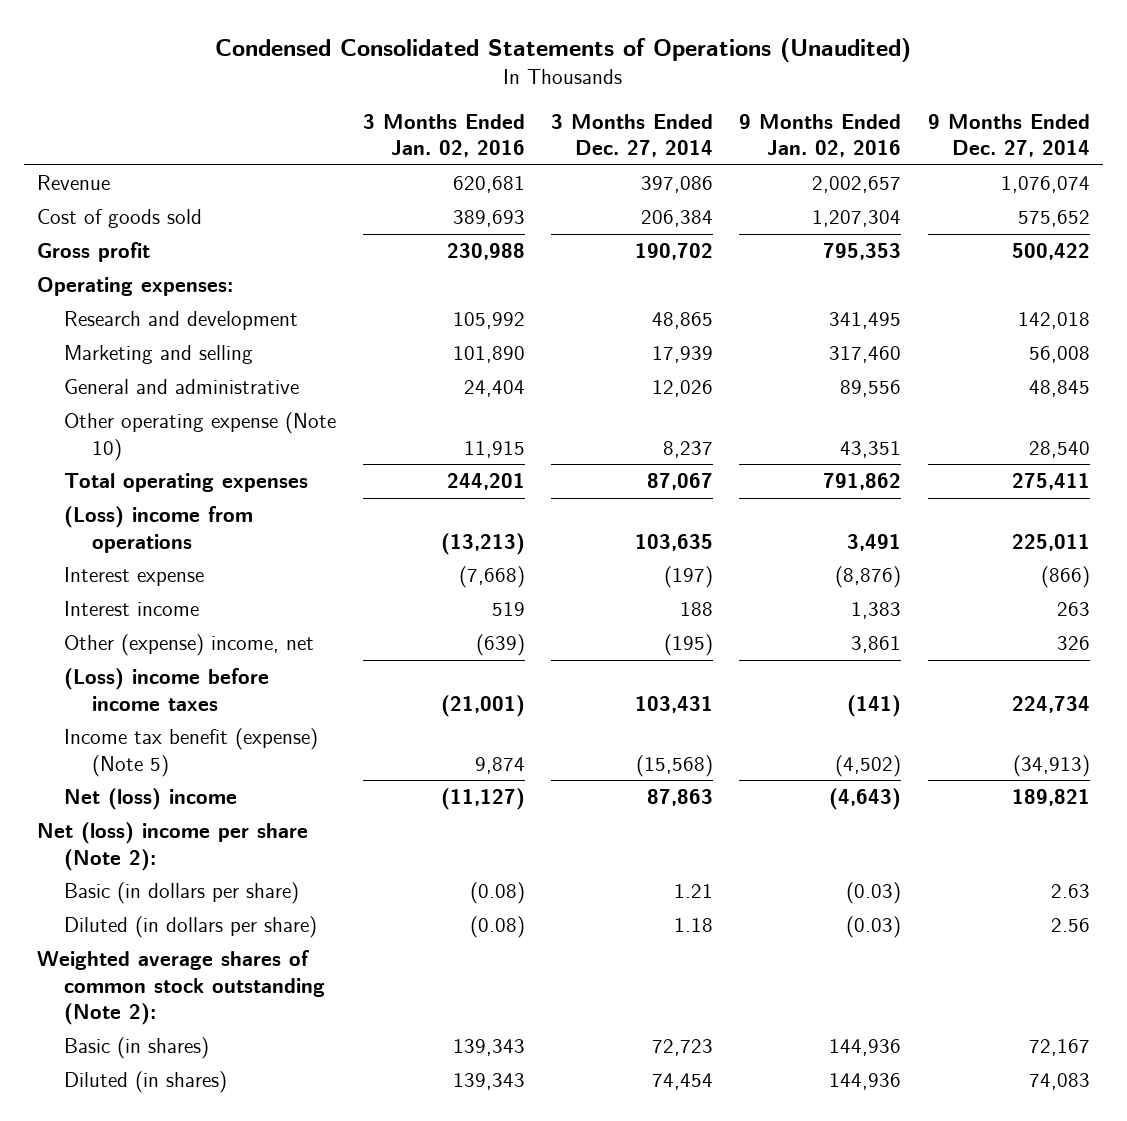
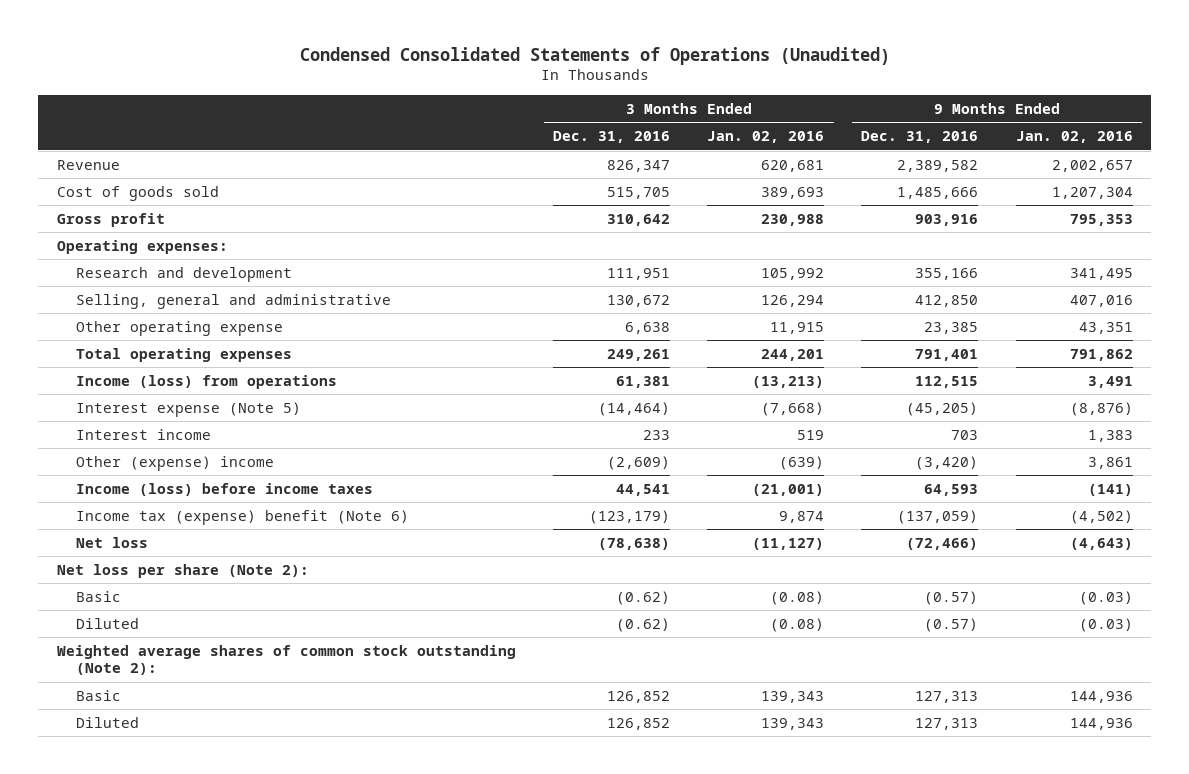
[551,113,714,158] 3 Months Ended Dec. 27, 2014 -> none
[927,113,1090,158] 9 Months Ended Dec. 27, 2014 -> none
none -> [552,131,670,144] Dec. 31, 2016
none -> [861,131,979,144] Dec. 31, 2016
[64,345,254,365] Marketing and selling -> none
[64,379,300,395] General and administrative -> [76,293,392,309] Selling, general and administrative
[463,380,525,398] 24,404 -> [761,294,825,307] 126,294
[840,380,902,398] 89,556 -> [1069,294,1133,307] 407,016
[64,412,337,461] Other operating expense (Note 10) -> [76,320,284,336] Other operating expense
[64,506,254,553] (Loss) income from operations -> [76,374,338,389] Income (loss) from operations
[64,567,205,587] Interest expense -> [76,401,302,417] Interest expense (Note 5)
[64,634,315,657] Other (expense) income, net -> [76,455,275,471] Other (expense) income
[64,668,270,711] (Loss) income before income taxes -> [76,482,374,496] Income (loss) before income taxes
[64,728,319,777] Income tax benefit (expense) (Note 5) -> [76,509,410,525] Income tax (expense) benefit (Note 6)
[64,788,238,811] Net (loss) income -> [76,536,149,548] Net loss
[36,822,308,871] Net (loss) income per share (Note 2): -> [56,563,309,578] Net loss per share (Note 2):
[64,882,300,905] Basic (in dollars per share) -> [76,590,122,602] Basic
[64,916,318,939] Diluted (in dollars per share) -> [76,617,140,629] Diluted
[64,1037,210,1060] Basic (in shares) -> [76,689,122,701] Basic
[64,1071,228,1094] Diluted (in shares) -> [76,716,140,728] Diluted

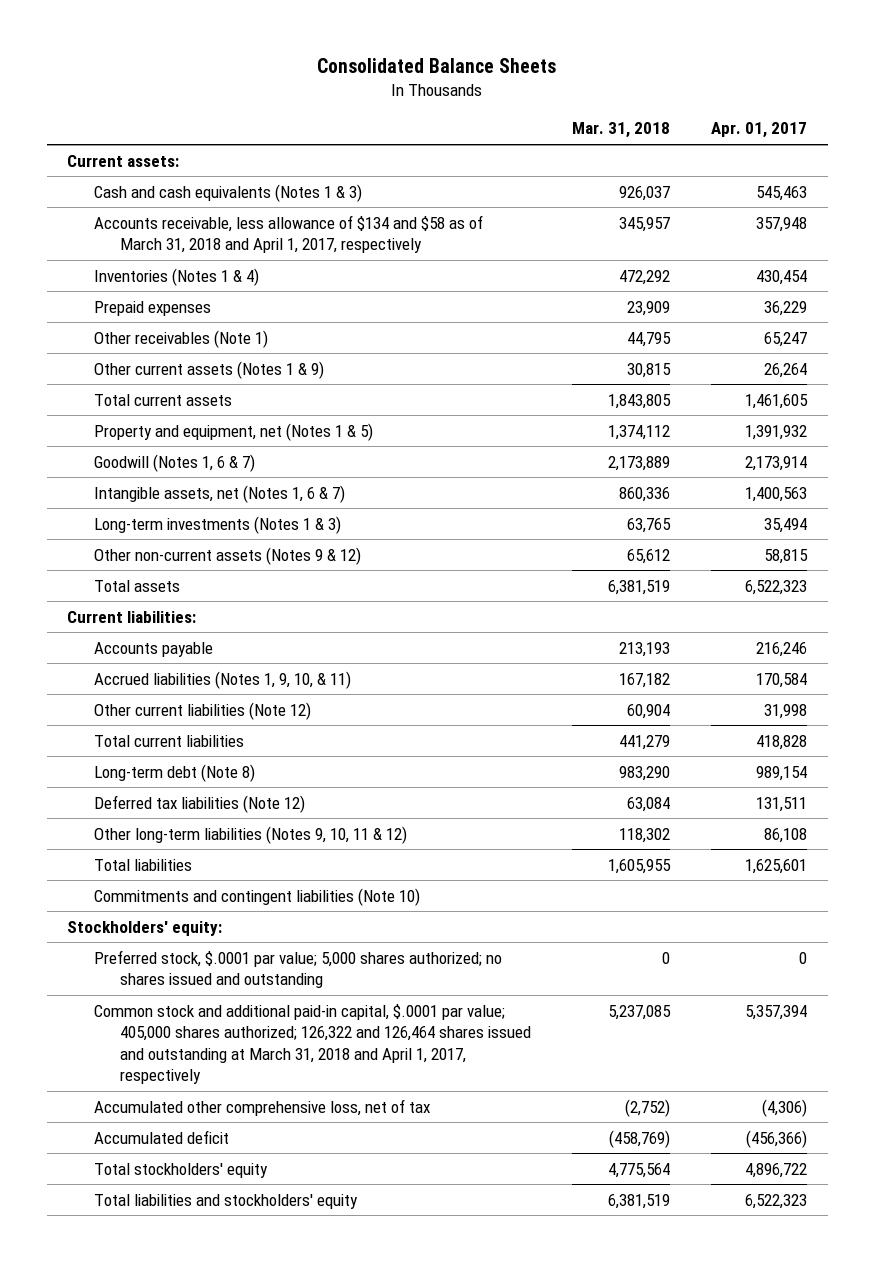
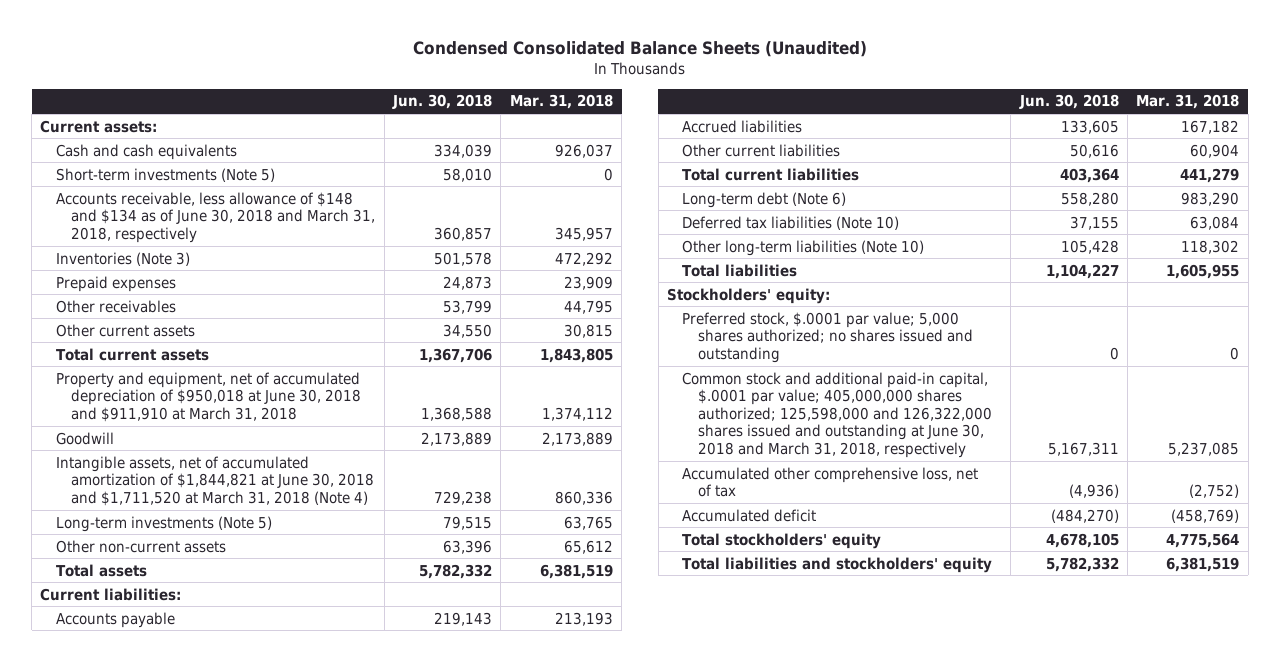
[317,58,557,74] Consolidated Balance Sheets -> [412,41,867,58] Condensed Consolidated Balance Sheets (Unaudited)
[711,122,808,139] Apr. 01, 2017 -> none
none -> [391,94,492,110] Jun. 30, 2018
[93,183,362,202] Cash and cash equivalents (Notes 1 & 3) -> [55,143,237,160] Cash and cash equivalents
none -> [55,167,275,182] Short-term investments (Note 5)
[93,214,483,254] Accounts receivable, less allowance of $134 and $58 as of March 31, 2018 and April 1, 2017, respectively -> [55,191,376,243] Accounts receivable, less allowance of $148 and $134 as of June 30, 2018 and March 31, 2018, respectively
[93,267,259,286] Inventories (Notes 1 & 4) -> [55,251,190,266] Inventories (Note 3)
[93,329,268,348] Other receivables (Note 1) -> [55,299,176,313] Other receivables
[93,360,324,379] Other current assets (Notes 1 & 9) -> [55,323,195,337] Other current assets
[93,422,373,441] Property and equipment, net (Notes 1 & 5) -> [55,371,362,422] Property and equipment, net of accumulated depreciation of $950,018 at June 30, 2018 and $911,910 at March 31, 2018
[93,453,255,472] Goodwill (Notes 1, 6 & 7) -> [55,431,114,445] Goodwill
[93,484,345,503] Intangible assets, net (Notes 1, 6 & 7) -> [55,455,375,506] Intangible assets, net of accumulated amortization of $1,844,821 at June 30, 2018 and $1,711,520 at March 31, 2018 (Note 4)
[93,515,341,534] Long-term investments (Notes 1 & 3) -> [55,515,272,532] Long-term investments (Note 5)
[93,546,361,565] Other non-current assets (Notes 9 & 12) -> [55,539,226,553] Other non-current assets
[93,670,351,689] Accrued liabilities (Notes 1, 9, 10, & 11) -> [682,119,803,133] Accrued liabilities
[93,701,311,720] Other current liabilities (Note 12) -> [682,143,841,157] Other current liabilities
[93,763,255,782] Long-term debt (Note 8) -> [682,191,847,208] Long-term debt (Note 6)
[93,794,305,813] Deferred tax liabilities (Note 12) -> [682,215,900,230] Deferred tax liabilities (Note 10)
[93,825,407,844] Other long-term liabilities (Notes 9, 10, 11 & 12) -> [682,239,925,256] Other long-term liabilities (Note 10)
[93,887,420,906] Commitments and contingent liabilities (Note 10) -> none
[93,1003,531,1085] Common stock and additional paid-in capital, $.0001 par value; 405,000 shares authorized; 126,322 and 126,464 shares issued and outstanding at March 31, 2018 and April 1, 2017, respectively -> [682,371,992,458] Common stock and additional paid-in capital, $.0001 par value; 405,000,000 shares authorized; 125,598,000 and 126,322,000 shares issued and outstanding at June 30, 2018 and March 31, 2018, respectively

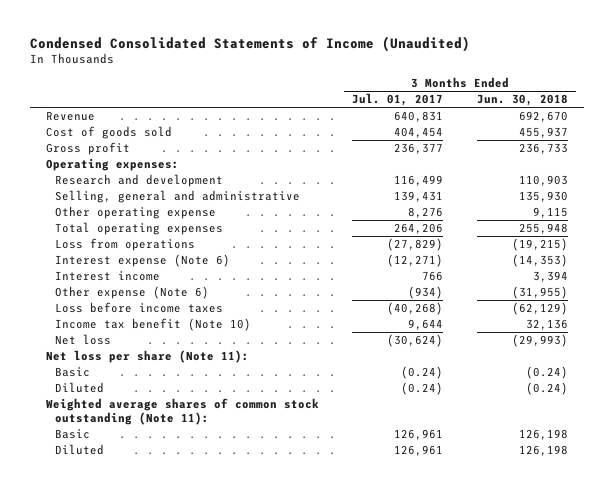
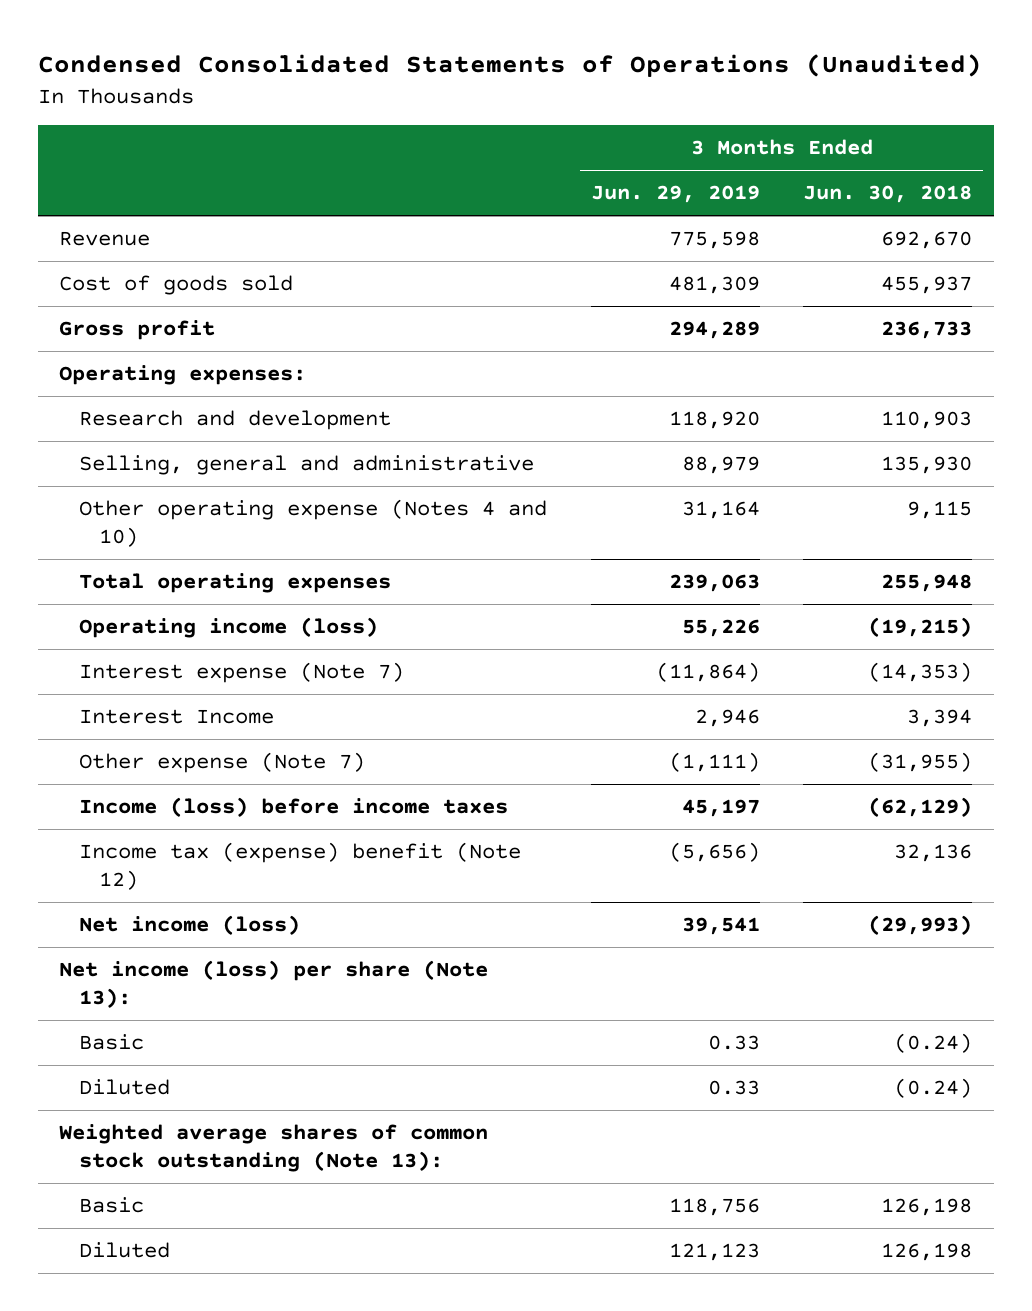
[29,35,470,52] Condensed Consolidated Statements of Income (Unaudited) -> [37,54,982,78] Condensed Consolidated Statements of Operations (Unaudited)
[352,93,444,107] Jul. 01, 2017 -> none
none -> [590,185,760,204] Jun. 29, 2019
[54,206,216,220] Other operating expense -> [79,499,548,548] Other operating expense (Notes 4 and 10)
[54,238,195,252] Loss from operations -> [79,617,379,639] Operating income (loss)
[54,254,230,268] Interest expense (Note 6) -> [79,662,405,684] Interest expense (Note 7)
[54,271,160,282] Interest income -> [79,709,275,725] Interest Income
[54,286,209,300] Other expense (Note 6) -> [79,752,366,774] Other expense (Note 7)
[54,302,223,314] Loss before income taxes -> [79,797,509,818] Income (loss) before income taxes
[54,318,251,332] Income tax benefit (Note 10) -> [79,842,522,891] Income tax (expense) benefit (Note 12)
[54,334,111,346] Net loss -> [79,915,301,936] Net income (loss)
[46,350,250,364] Net loss per share (Note 11): -> [59,960,489,1009] Net income (loss) per share (Note 13):
[46,398,320,425] Weighted average shares of common stock outstanding (Note 11): -> [59,1124,489,1173] Weighted average shares of common stock outstanding (Note 13):

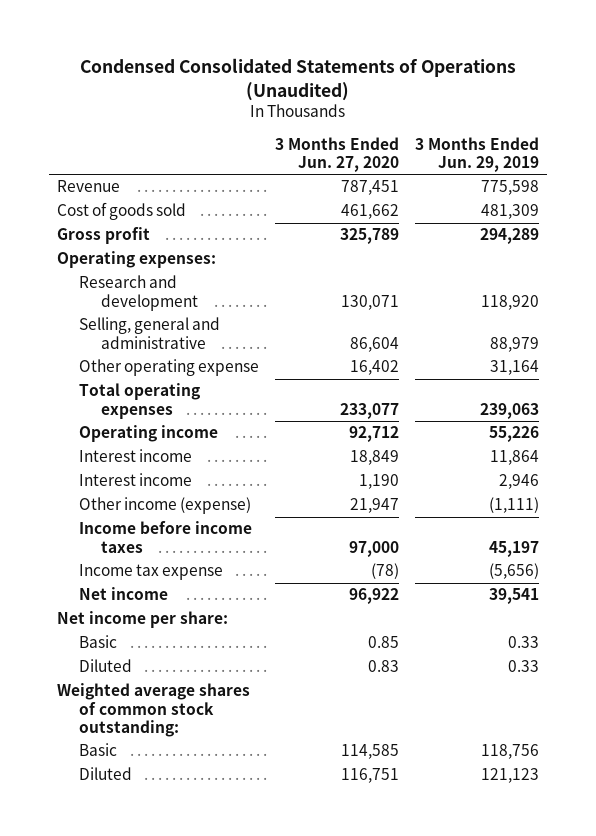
[803,185,973,204] Jun. 30, 2018 -> none
none -> [274,137,399,173] 3 Months Ended Jun. 27, 2020
[79,499,548,548] Other operating expense (Notes 4 and 10) -> [79,359,260,377] Other operating expense
[79,617,379,639] Operating income (loss) -> [79,425,219,443] Operating income
[79,662,405,684] Interest expense (Note 7) -> [79,449,193,463] Interest income
[655,662,760,683] (11,864) -> [489,450,539,466] 11,864
[79,709,275,725] Interest Income -> [79,473,193,487] Interest income
[79,752,366,774] Other expense (Note 7) -> [79,497,252,515] Other income (expense)
[79,797,509,818] Income (loss) before income taxes -> [79,521,253,553] Income before income taxes
[79,842,522,891] Income tax (expense) benefit (Note 12) -> [79,564,224,581] Income tax expense
[79,915,301,936] Net income (loss) -> [79,587,169,601] Net income
[59,960,489,1009] Net income (loss) per share (Note 13): -> [57,611,229,629] Net income per share:
[59,1124,489,1173] Weighted average shares of common stock outstanding (Note 13): -> [57,683,251,737] Weighted average shares of common stock outstanding:

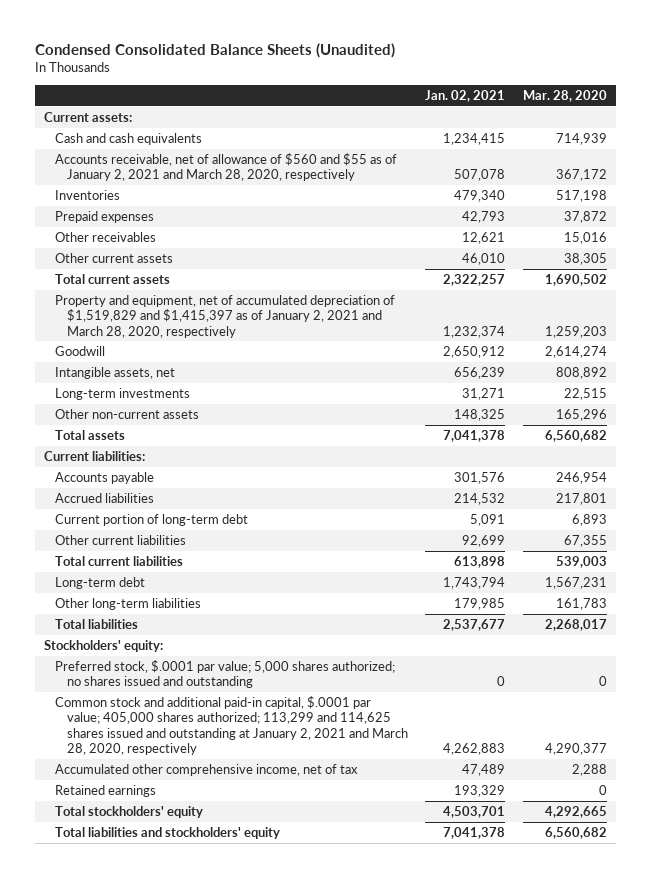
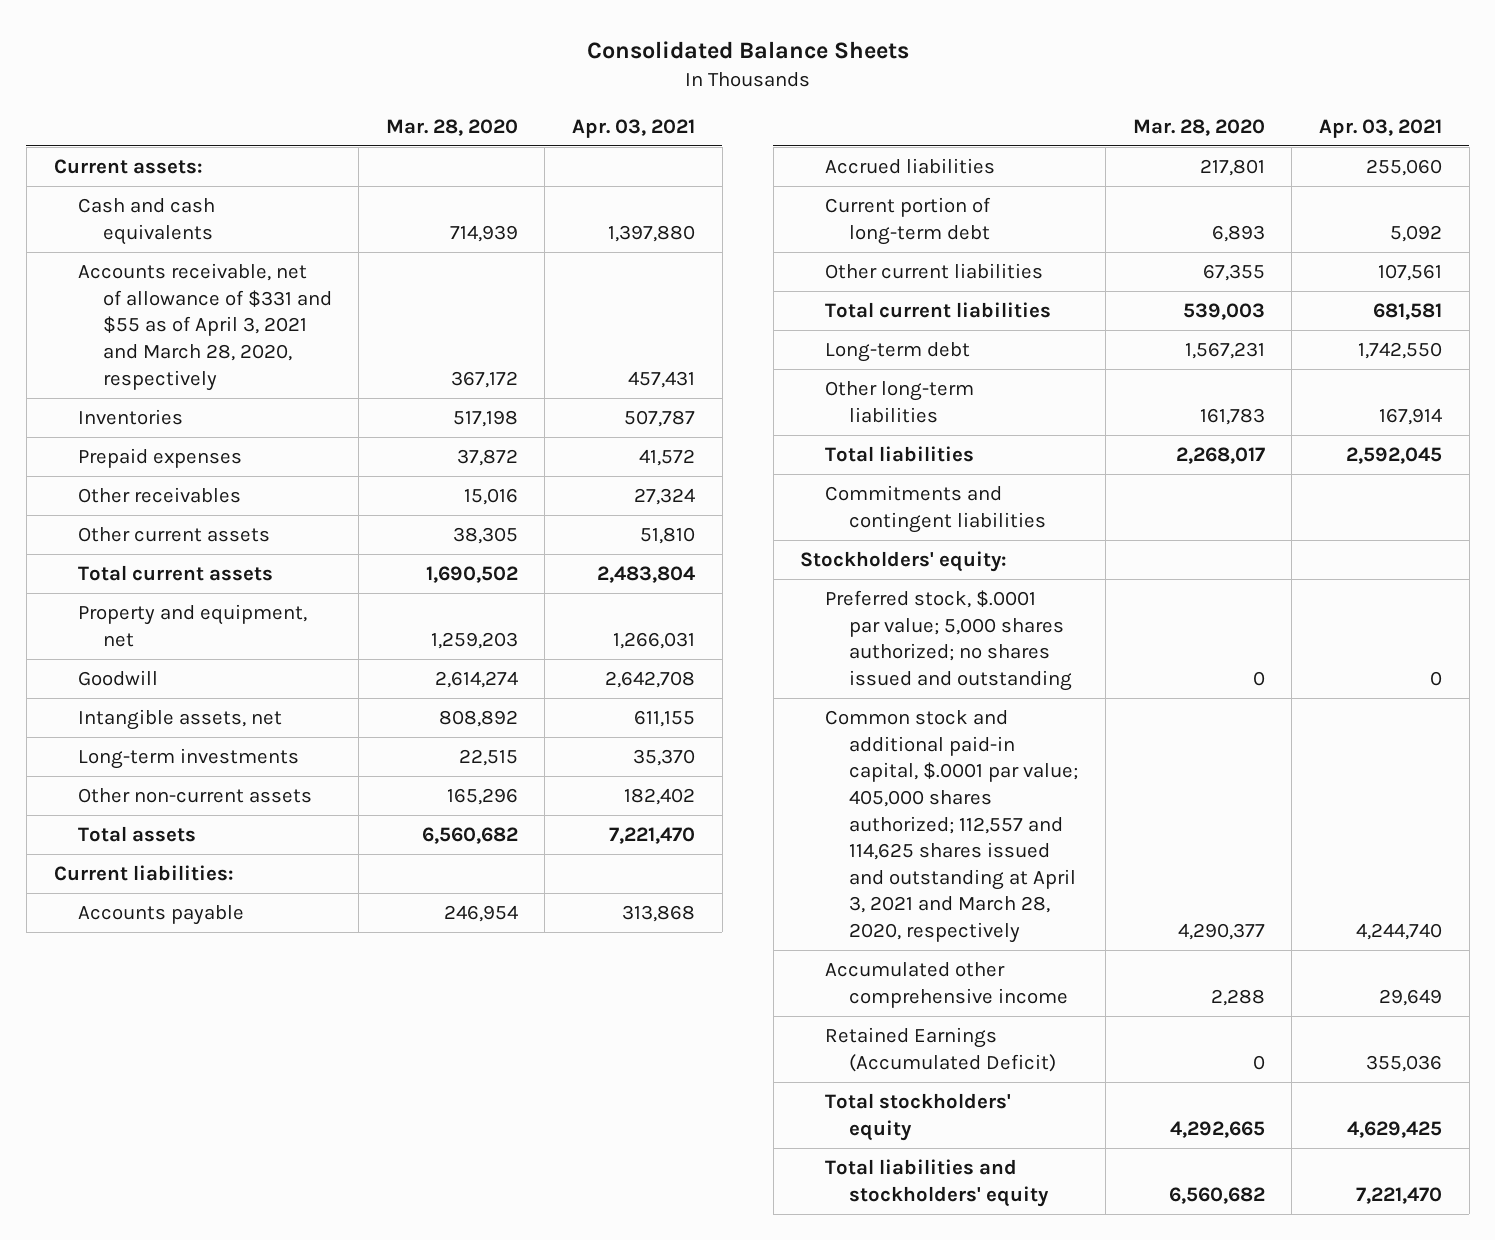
[35,43,396,59] Condensed Consolidated Balance Sheets (Unaudited) -> [586,41,909,60] Consolidated Balance Sheets
[425,90,506,103] Jan. 02, 2021 -> none
none -> [571,118,695,138] Apr. 03, 2021
[55,153,398,182] Accounts receivable, net of allowance of $560 and $55 as of January 2, 2021 and March 28, 2020, respectively -> [78,263,332,391] Accounts receivable, net of allowance of $331 and $55 as of April 3, 2021 and March 28, 2020, respectively
[55,295,396,338] Property and equipment, net of accumulated depreciation of $1,519,829 and $1,415,397 as of January 2, 2021 and March 28, 2020, respectively -> [78,604,308,647] Property and equipment, net
none -> [824,485,1047,533] Commitments and contingent liabilities
[55,696,408,755] Common stock and additional paid-in capital, $.0001 par value; 405,000 shares authorized; 113,299 and 114,625 shares issued and outstanding at January 2, 2021 and March 28, 2020, respectively -> [824,710,1079,943] Common stock and additional paid-in capital, $.0001 par value; 405,000 shares authorized; 112,557 and 114,625 shares issued and outstanding at April 3, 2021 and March 28, 2020, respectively
[55,764,359,777] Accumulated other comprehensive income, net of tax -> [824,962,1069,1008] Accumulated other comprehensive income
[55,785,157,798] Retained earnings -> [824,1027,1057,1072] Retained Earnings (Accumulated Deficit)

